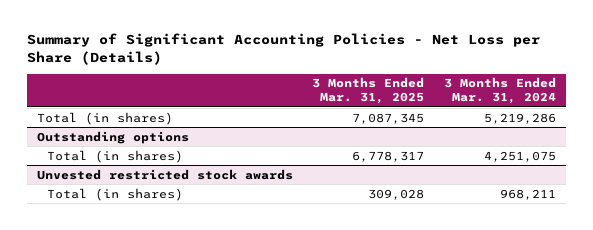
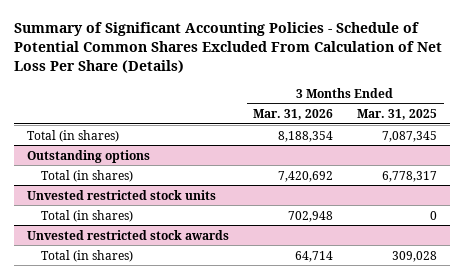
[26,33,540,66] Summary of Significant Accounting Policies - Net Loss per Share (Details) -> [14,22,443,74] Summary of Significant Accounting Policies - Schedule of Potential Common Shares Excluded From Calculation of Net Loss Per Share (Details)
[444,77,557,104] 3 Months Ended Mar. 31, 2024 -> none
none -> [253,109,334,121] Mar. 31, 2026
none -> [26,189,216,200] Unvested restricted stock units
none -> [40,209,133,222] Total (in shares)

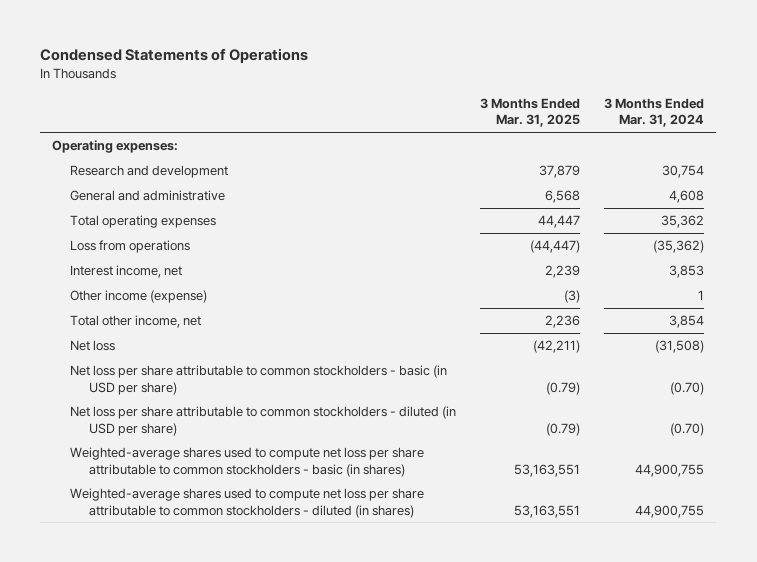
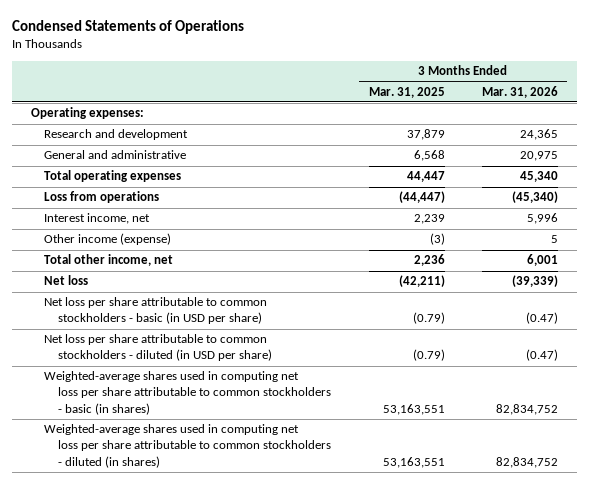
[604,97,705,128] 3 Months Ended Mar. 31, 2024 -> none
none -> [482,85,559,98] Mar. 31, 2026
[70,447,425,477] Weighted-average shares used to compute net loss per share attributable to common stockholders - basic (in shares) -> [44,371,331,415] Weighted-average shares used in computing net loss per share attributable to common stockholders - basic (in shares)
[70,488,425,518] Weighted-average shares used to compute net loss per share attributable to common stockholders - diluted (in shares) -> [44,424,331,468] Weighted-average shares used in computing net loss per share attributable to common stockholders - diluted (in shares)

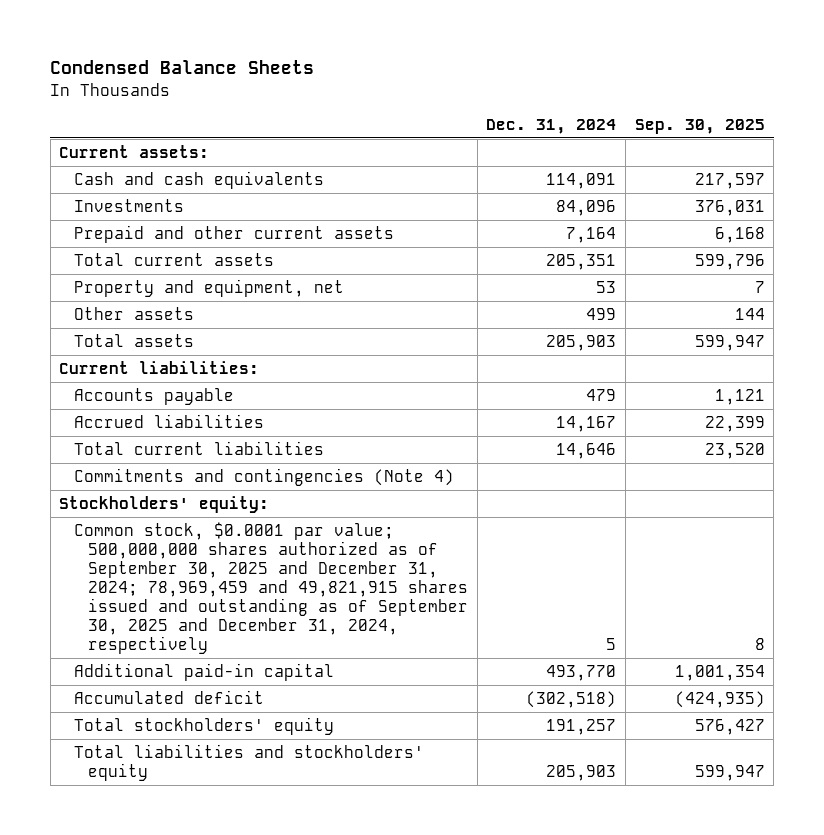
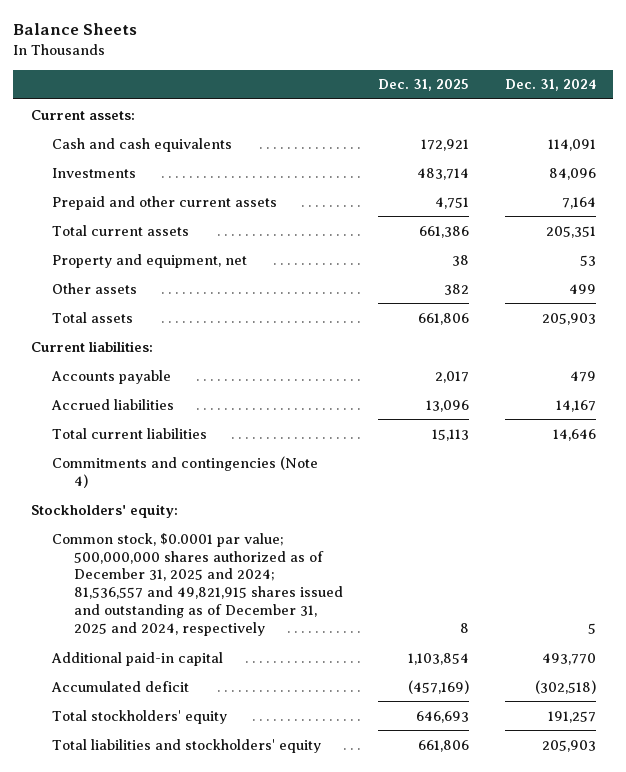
[50,60,315,75] Condensed Balance Sheets -> [12,23,137,36] Balance Sheets
[634,119,765,135] Sep. 30, 2025 -> none
none -> [378,79,470,92] Dec. 31, 2025
[73,521,468,655] Common stock, $0.0001 par value; 500,000,000 shares authorized as of September 30, 2025 and December 31, 2024; 78,969,459 and 49,821,915 shares issued and outstanding as of September 30, 2025 and December 31, 2024, respectively -> [52,532,343,637] Common stock, $0.0001 par value; 500,000,000 shares authorized as of December 31, 2025 and 2024; 81,536,557 and 49,821,915 shares issued and outstanding as of December 31, 2025 and 2024, respectively

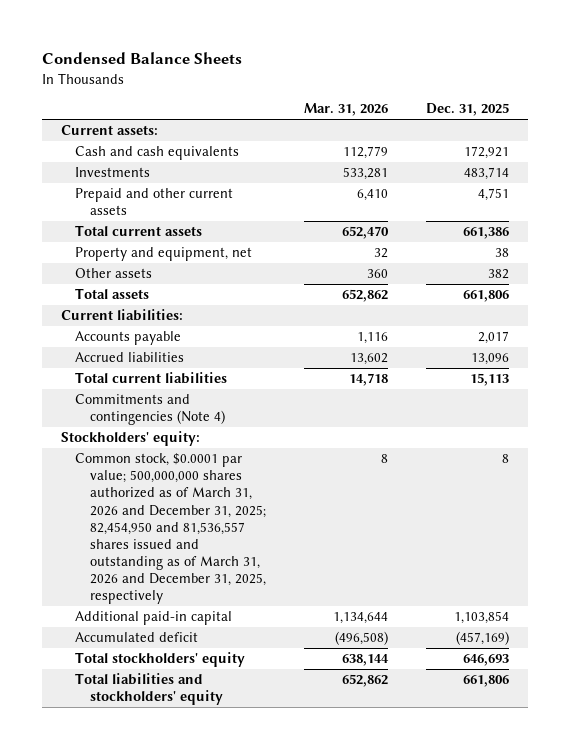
[12,23,137,36] Balance Sheets -> [41,52,242,65] Condensed Balance Sheets
[504,79,596,92] Dec. 31, 2024 -> none
none -> [303,103,388,117] Mar. 31, 2026
[52,532,343,637] Common stock, $0.0001 par value; 500,000,000 shares authorized as of December 31, 2025 and 2024; 81,536,557 and 49,821,915 shares issued and outstanding as of December 31, 2025 and 2024, respectively -> [75,453,266,605] Common stock, $0.0001 par value; 500,000,000 shares authorized as of March 31, 2026 and December 31, 2025; 82,454,950 and 81,536,557 shares issued and outstanding as of March 31, 2026 and December 31, 2025, respectively

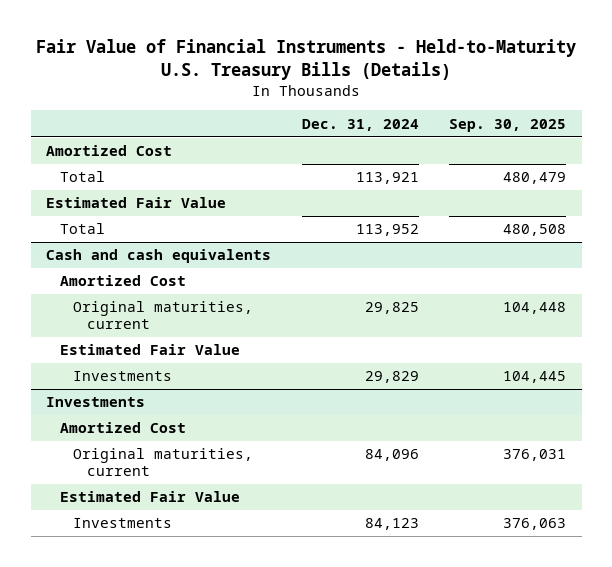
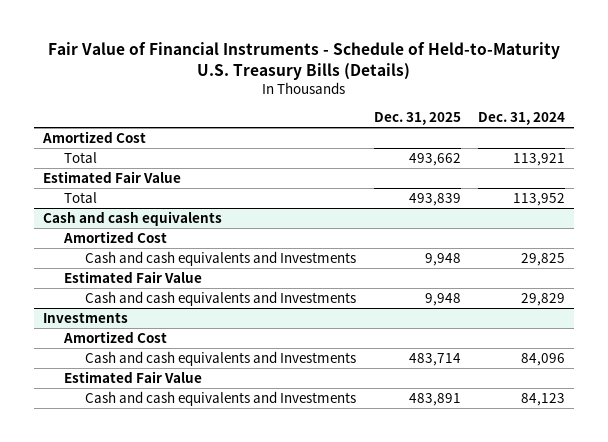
[36,39,577,80] Fair Value of Financial Instruments - Held-to-Maturity U.S. Treasury Bills (Details) -> [48,42,561,80] Fair Value of Financial Instruments - Schedule of Held-to-Maturity U.S. Treasury Bills (Details)
[449,118,567,132] Sep. 30, 2025 -> none
none -> [373,112,461,126] Dec. 31, 2025
[73,301,254,330] Original maturities, current -> [84,250,356,266] Cash and cash equivalents and Investments
[73,371,173,382] Investments -> [84,290,356,306] Cash and cash equivalents and Investments
[73,448,254,477] Original maturities, current -> [84,350,356,366] Cash and cash equivalents and Investments
[73,518,173,529] Investments -> [84,390,356,406] Cash and cash equivalents and Investments

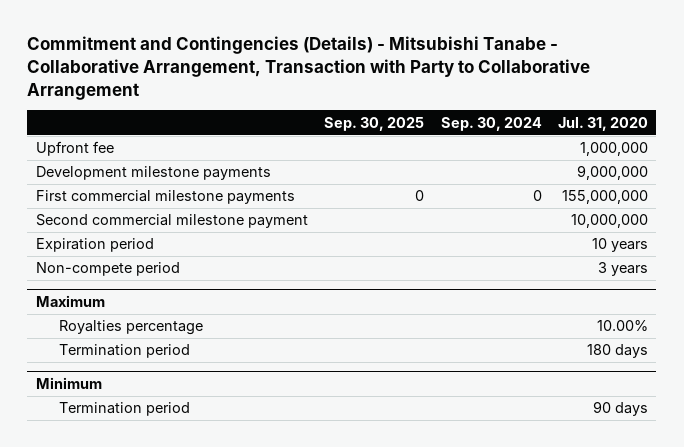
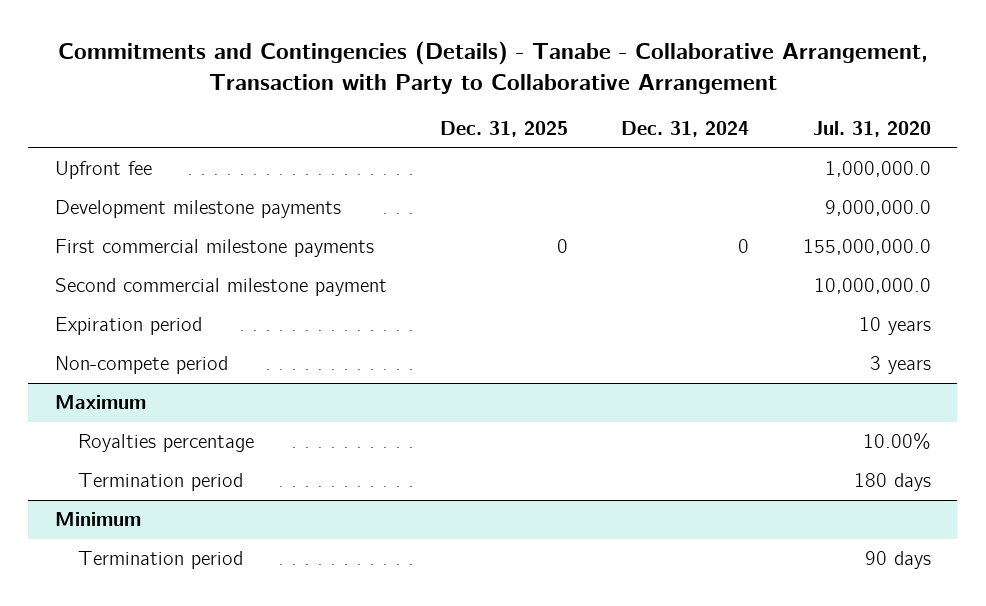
[27,36,591,100] Commitment and Contingencies (Details) - Mitsubishi Tanabe - Collaborative Arrangement, Transaction with Party to Collaborative Arrangement -> [57,41,928,94] Commitments and Contingencies (Details) - Tanabe - Collaborative Arrangement, Transaction with Party to Collaborative Arrangement
[324,116,425,131] Sep. 30, 2025 -> none
[440,116,542,131] Sep. 30, 2024 -> none
none -> [440,121,569,138] Dec. 31, 2025
none -> [621,121,750,138] Dec. 31, 2024
[580,142,649,157] 1,000,000 -> [824,161,931,178] 1,000,000.0
[577,165,649,181] 9,000,000 -> [824,200,931,217] 9,000,000.0
[562,190,649,205] 155,000,000 -> [802,239,931,256] 155,000,000.0
[571,214,649,229] 10,000,000 -> [813,278,931,295] 10,000,000.0

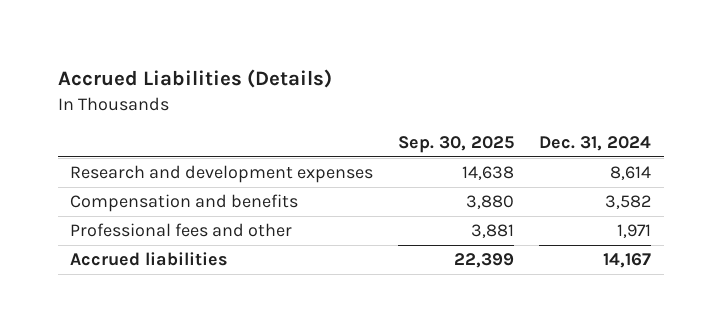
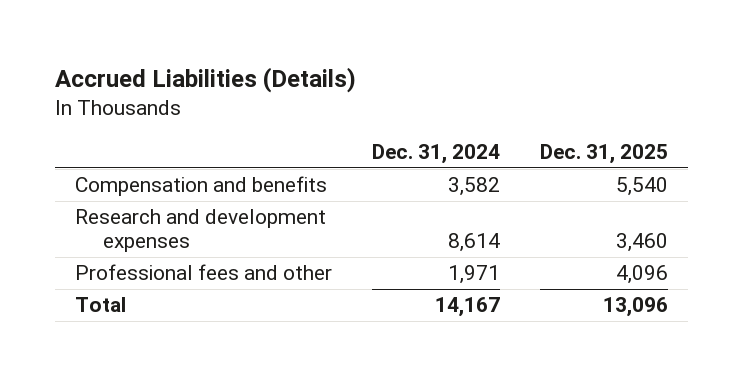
[398,135,515,153] Sep. 30, 2025 -> none
none -> [540,144,669,165] Dec. 31, 2025
[70,165,374,184] Research and development expenses -> [74,209,326,253] Research and development expenses
[70,252,229,267] Accrued liabilities -> [74,297,126,313] Total

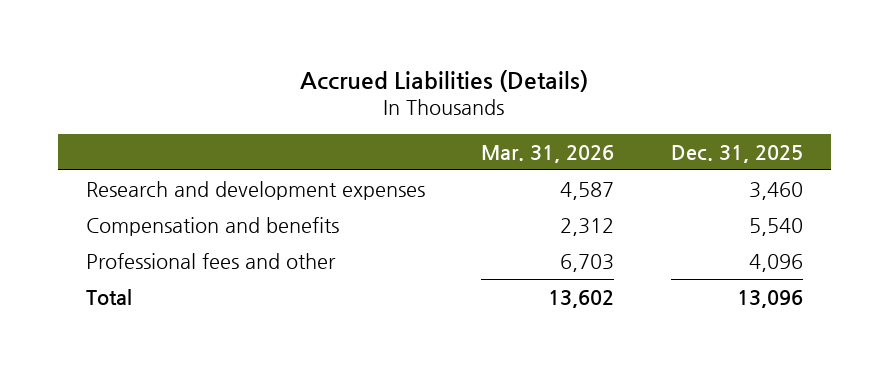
[372,144,501,165] Dec. 31, 2024 -> none
none -> [481,144,615,163] Mar. 31, 2026
[74,176,327,197] Compensation and benefits -> [85,216,339,236] Compensation and benefits

